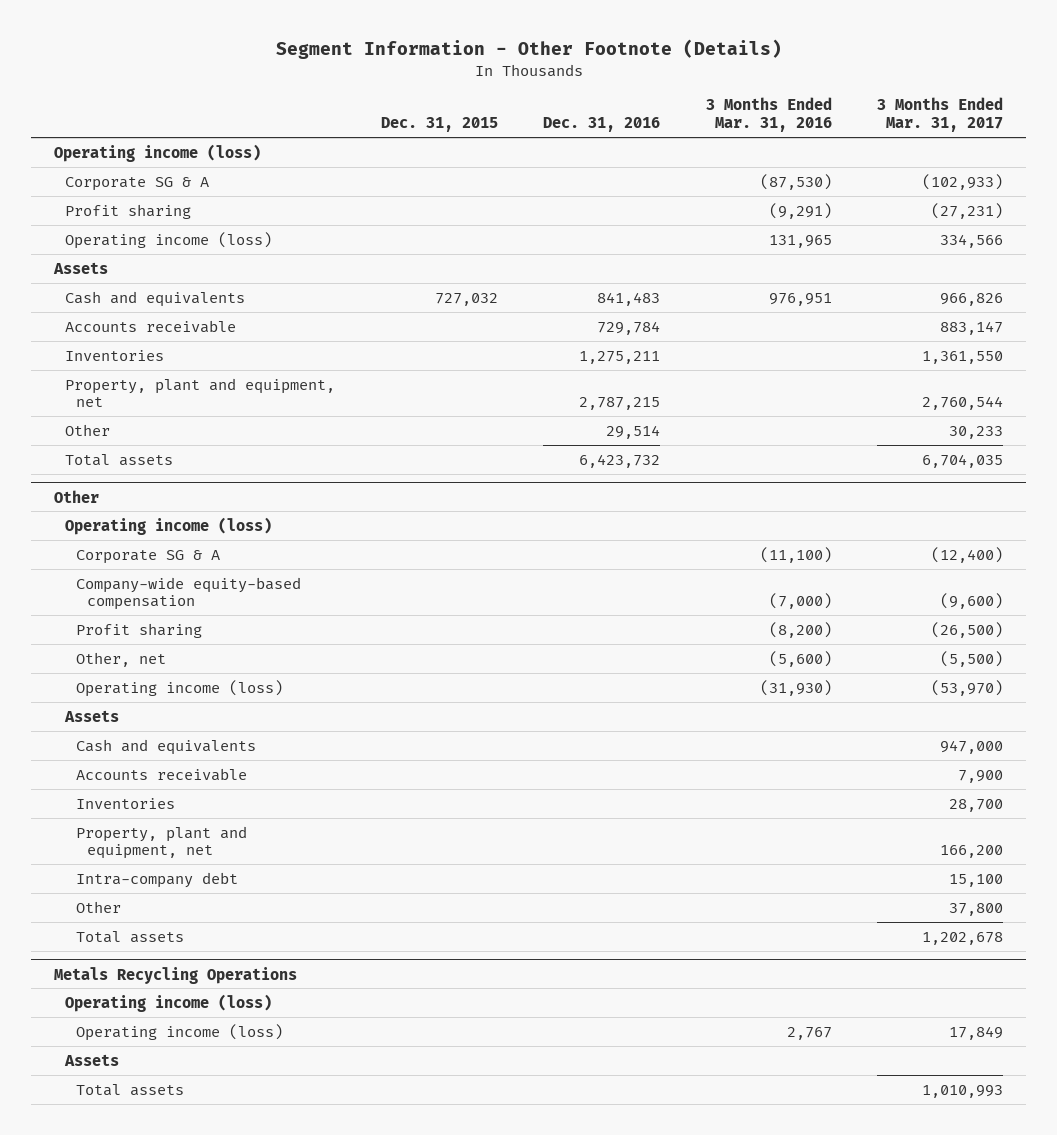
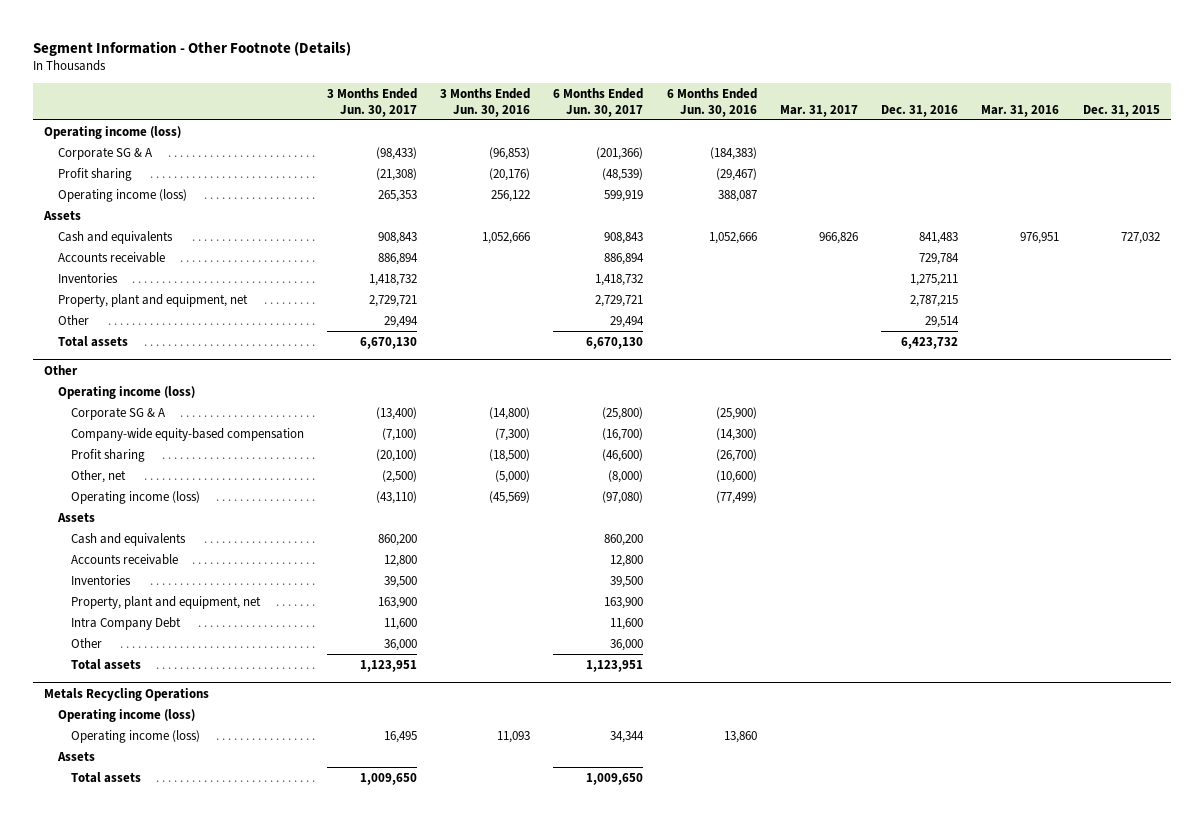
[705,97,832,133] 3 Months Ended Mar. 31, 2016 -> none
[877,97,1004,133] 3 Months Ended Mar. 31, 2017 -> none
none -> [326,87,417,117] 3 Months Ended Jun. 30, 2017
none -> [440,87,531,117] 3 Months Ended Jun. 30, 2016
none -> [553,87,644,117] 6 Months Ended Jun. 30, 2017
none -> [666,87,757,117] 6 Months Ended Jun. 30, 2016
none -> [779,104,858,117] Mar. 31, 2017
none -> [981,104,1060,117] Mar. 31, 2016
[75,871,238,888] Intra-company debt -> [70,616,181,630] Intra Company Debt

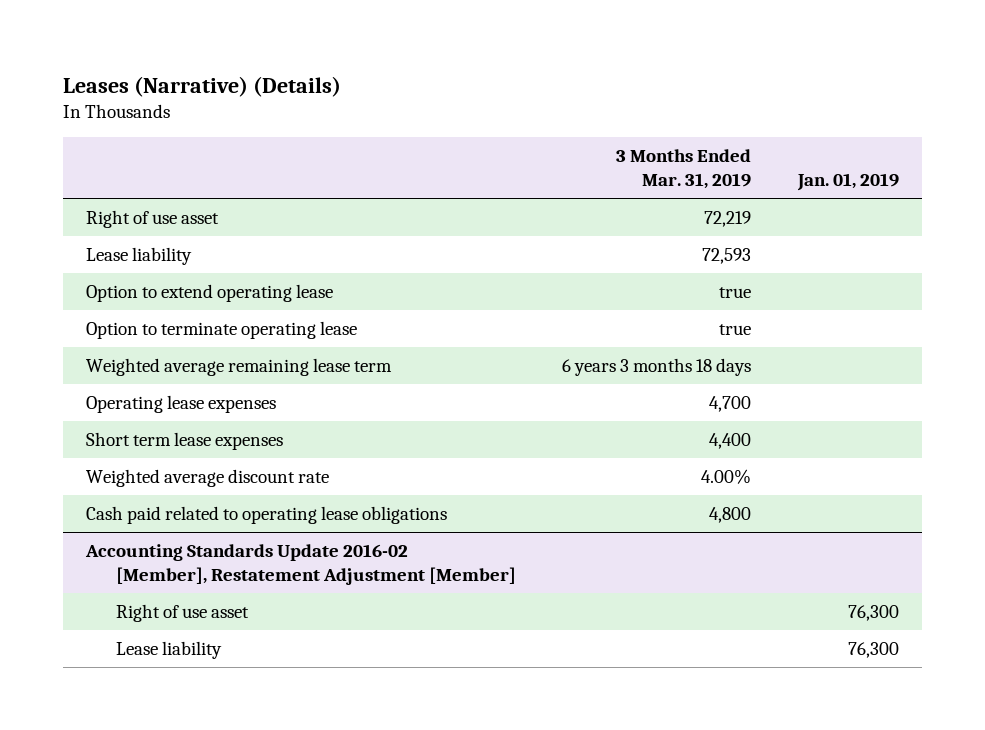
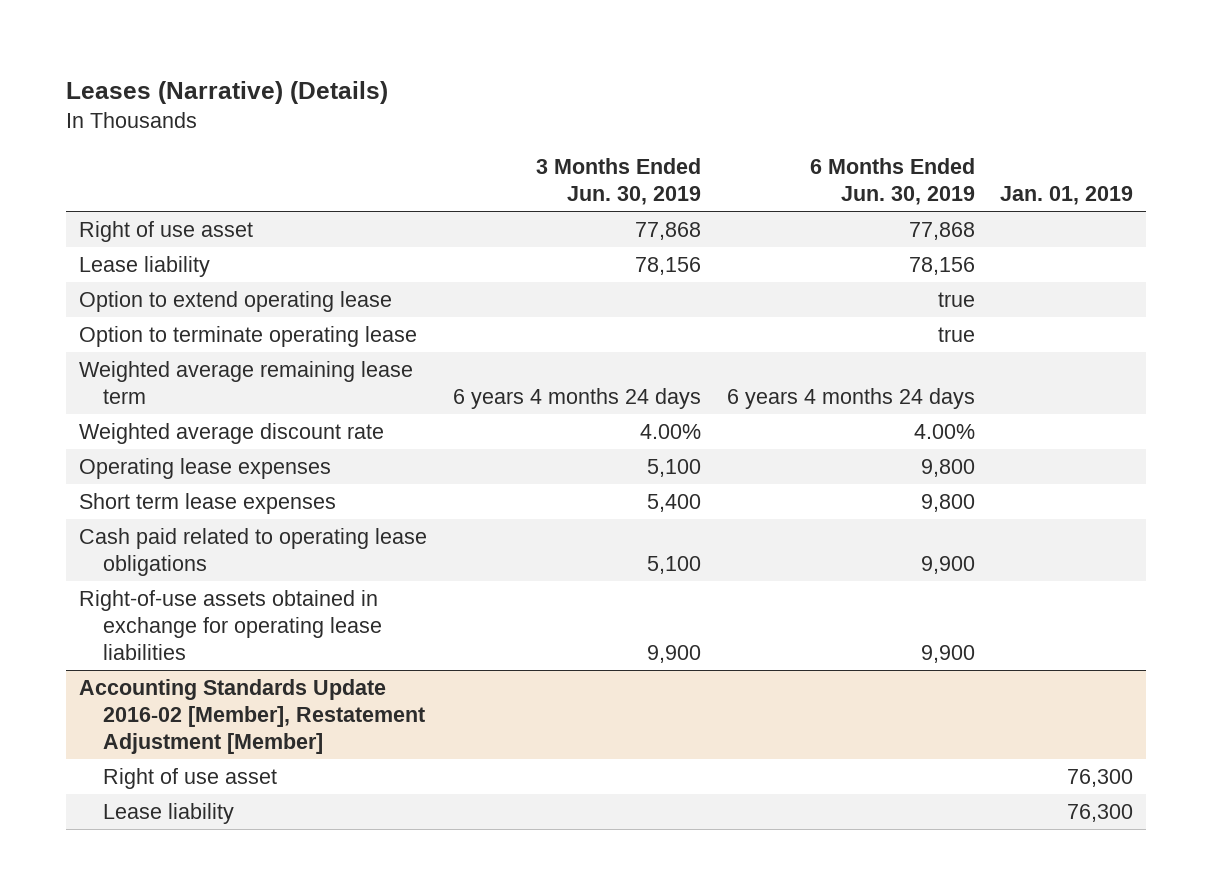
[616,149,752,190] 3 Months Ended Mar. 31, 2019 -> none
none -> [535,158,701,206] 3 Months Ended Jun. 30, 2019
none -> [809,158,975,206] 6 Months Ended Jun. 30, 2019
[86,469,330,488] Weighted average discount rate -> [79,422,385,444] Weighted average discount rate
none -> [79,589,382,661] Right-of-use assets obtained in exchange for operating lease liabilities

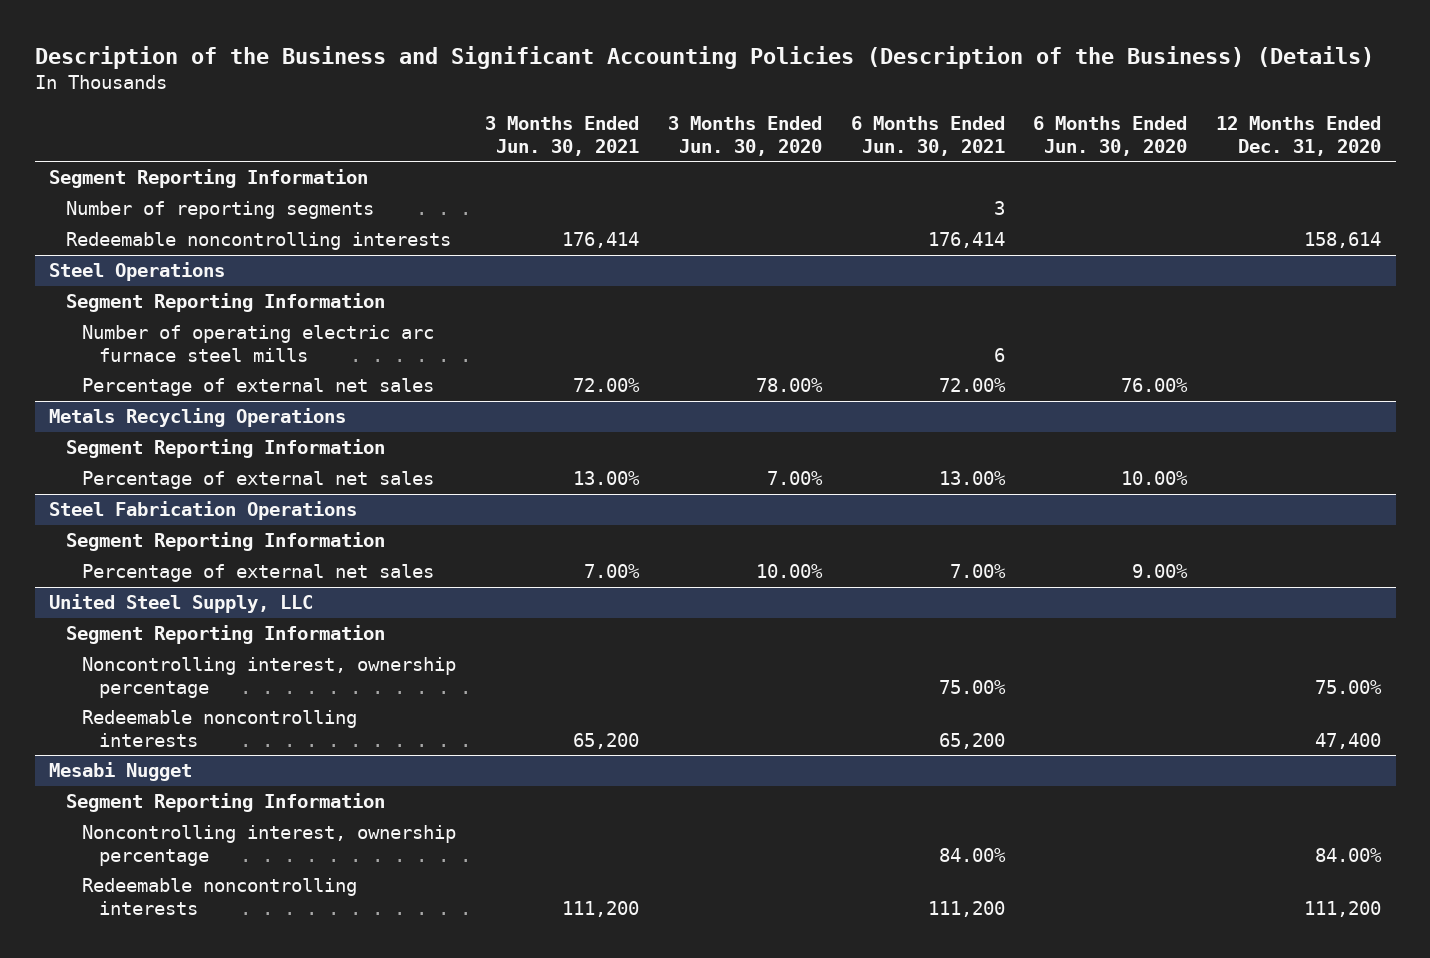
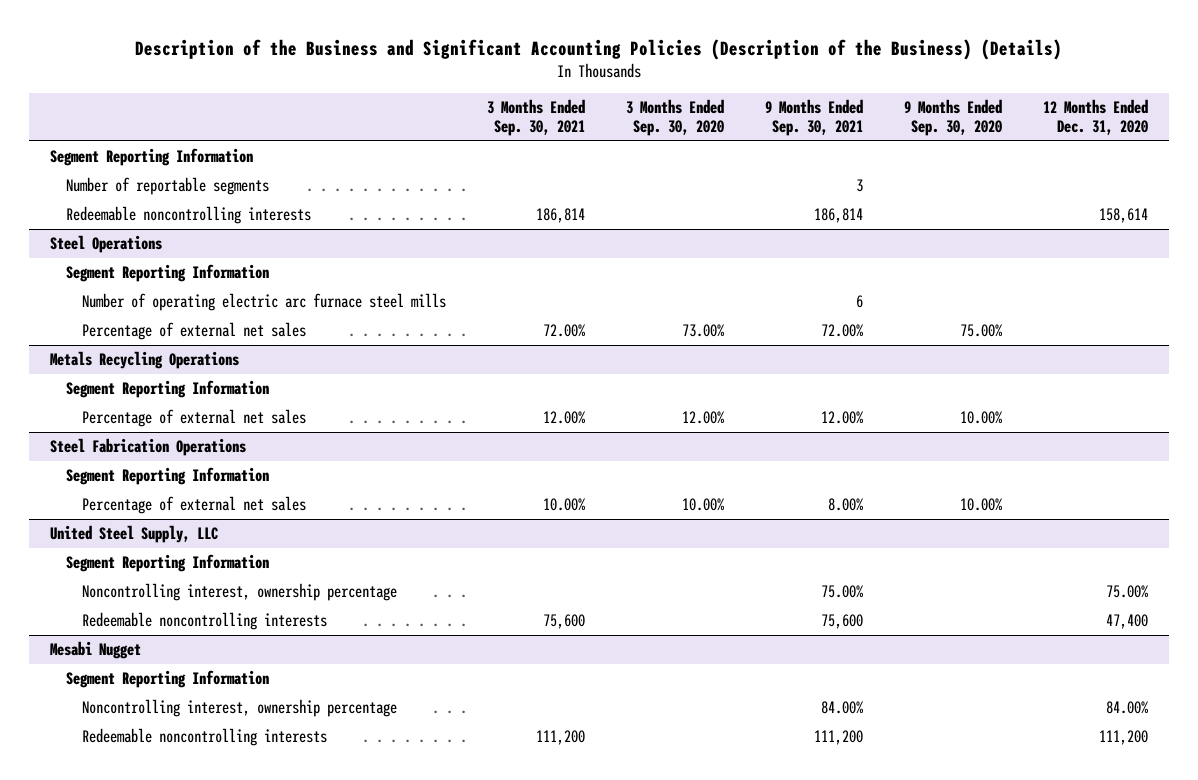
[484,116,639,157] 3 Months Ended Jun. 30, 2021 -> none
[667,116,822,157] 3 Months Ended Jun. 30, 2020 -> none
[850,116,1005,157] 6 Months Ended Jun. 30, 2021 -> none
[1033,116,1188,157] 6 Months Ended Jun. 30, 2020 -> none
none -> [487,99,586,137] 3 Months Ended Sep. 30, 2021
none -> [626,99,725,137] 3 Months Ended Sep. 30, 2020
none -> [765,99,864,137] 9 Months Ended Sep. 30, 2021
none -> [904,99,1003,137] 9 Months Ended Sep. 30, 2020
[65,201,374,220] Number of reporting segments -> [66,177,270,196] Number of reportable segments

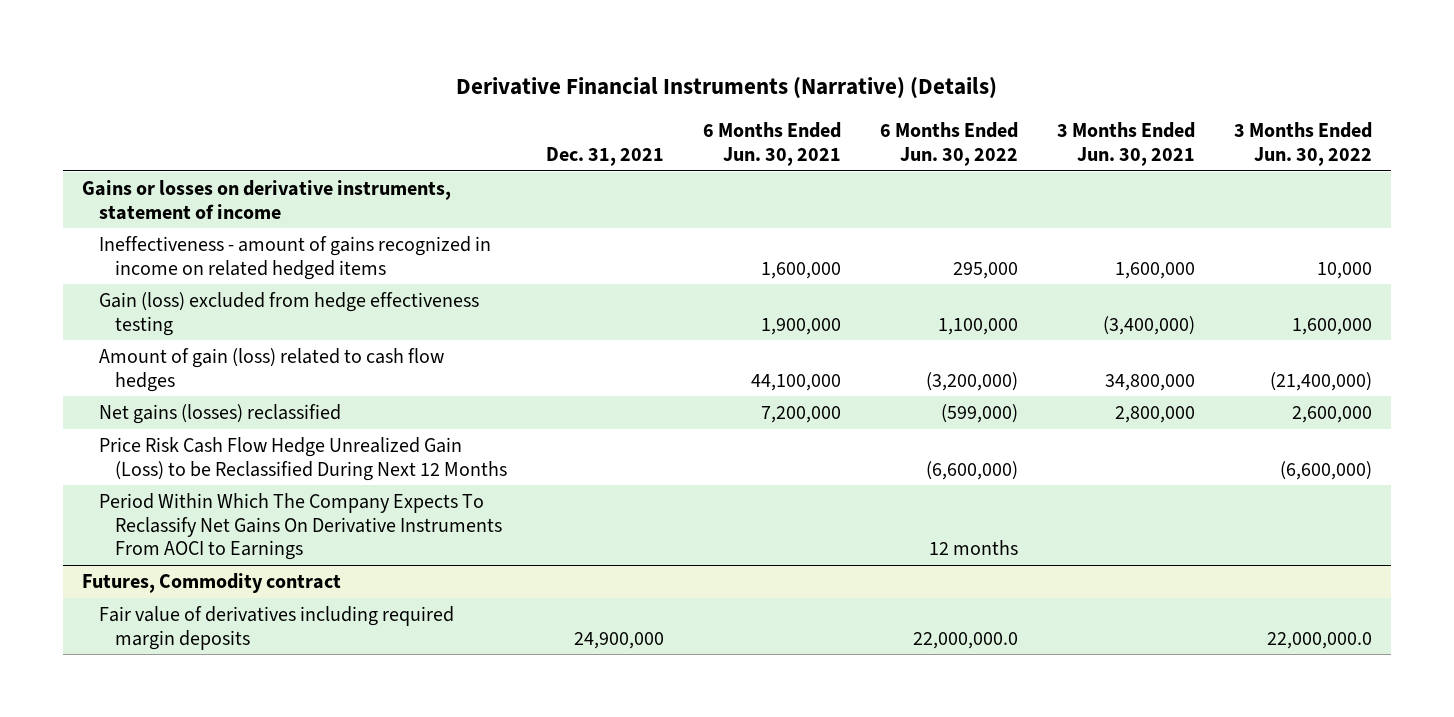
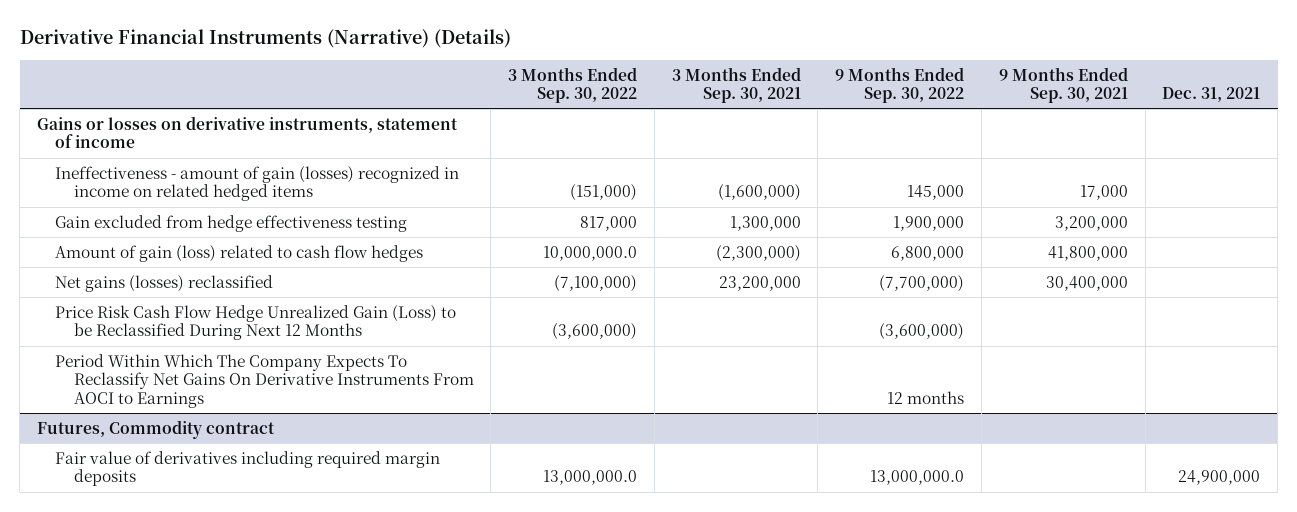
[702,122,841,166] 6 Months Ended Jun. 30, 2021 -> none
[879,122,1018,166] 6 Months Ended Jun. 30, 2022 -> none
[1056,122,1195,166] 3 Months Ended Jun. 30, 2021 -> none
[1233,122,1372,166] 3 Months Ended Jun. 30, 2022 -> none
none -> [508,66,638,104] 3 Months Ended Sep. 30, 2022
none -> [671,66,801,104] 3 Months Ended Sep. 30, 2021
none -> [835,66,965,104] 9 Months Ended Sep. 30, 2022
none -> [998,66,1128,104] 9 Months Ended Sep. 30, 2021
[98,236,491,280] Ineffectiveness - amount of gains recognized in income on related hedged items -> [55,165,460,202] Ineffectiveness - amount of gain (losses) recognized in income on related hedged items
[98,292,479,336] Gain (loss) excluded from hedge effectiveness testing -> [55,214,408,232] Gain excluded from hedge effectiveness testing

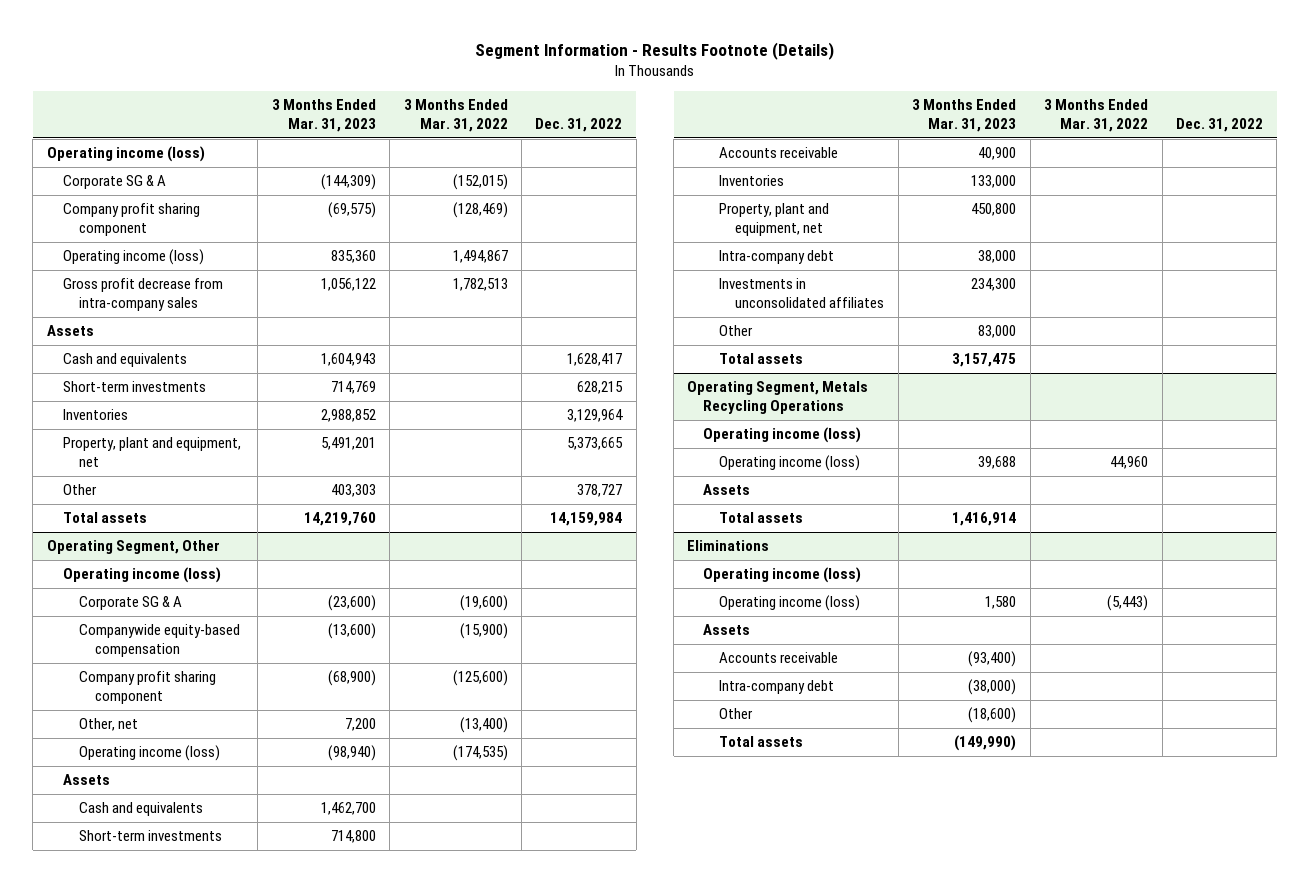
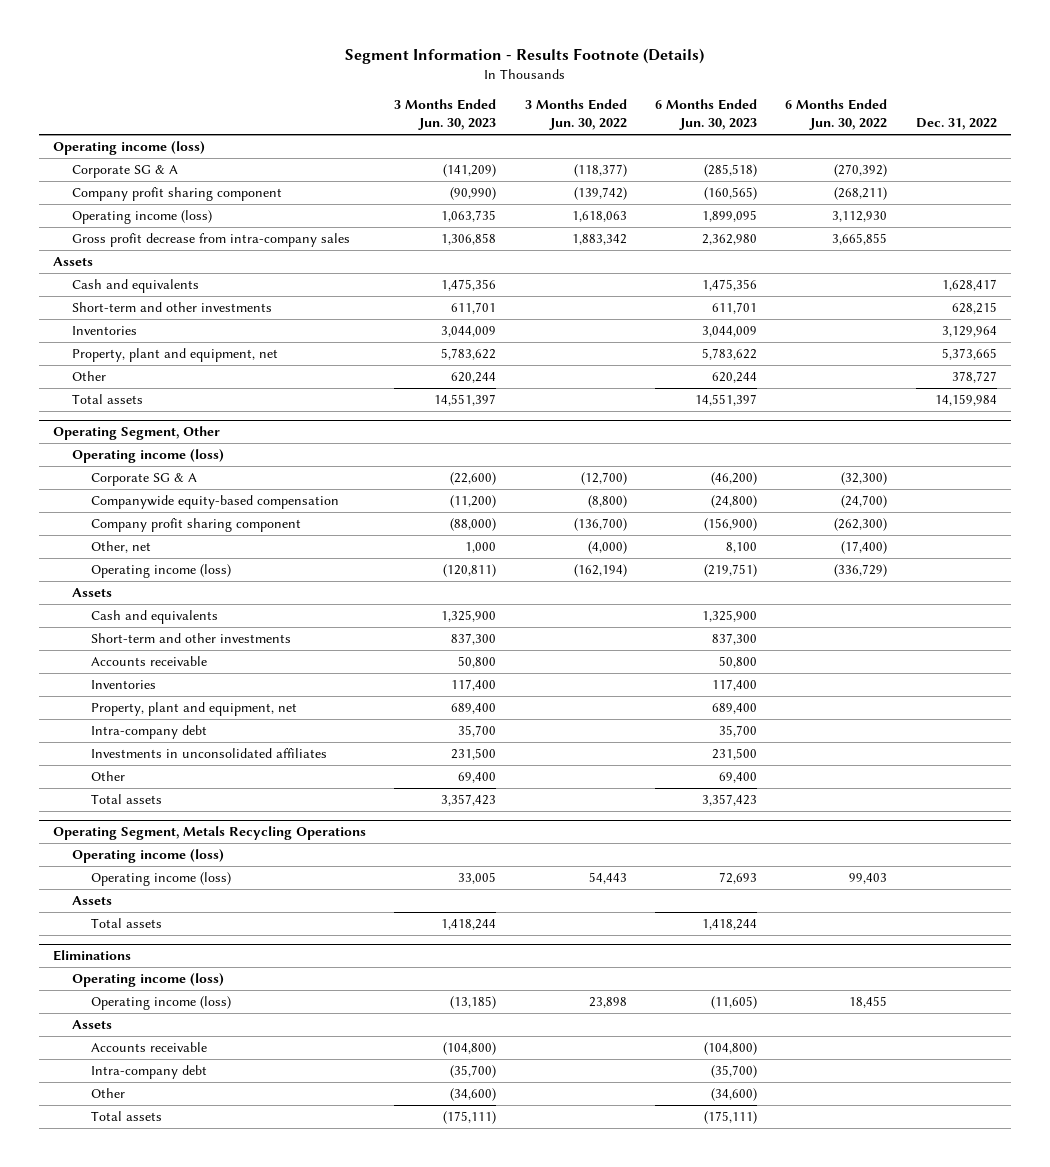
[271,99,376,132] 3 Months Ended Mar. 31, 2023 -> none
[403,99,508,132] 3 Months Ended Mar. 31, 2022 -> none
none -> [394,99,497,131] 3 Months Ended Jun. 30, 2023
none -> [524,99,627,131] 3 Months Ended Jun. 30, 2022
none -> [655,99,758,131] 6 Months Ended Jun. 30, 2023
none -> [785,99,888,131] 6 Months Ended Jun. 30, 2022
[62,381,206,393] Short-term investments -> [71,301,272,312] Short-term and other investments
[78,830,222,842] Short-term investments -> [90,632,291,643] Short-term and other investments

